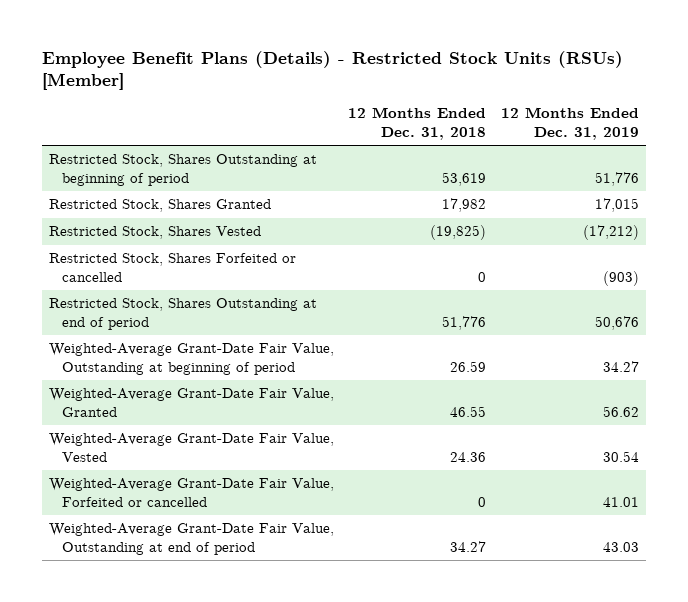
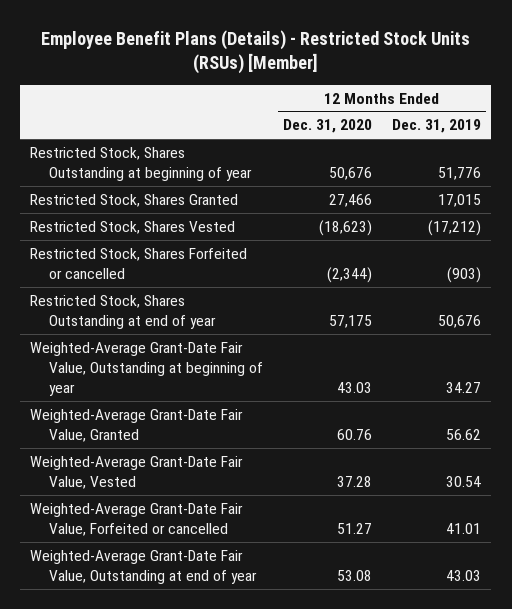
[348,107,487,140] 12 Months Ended Dec. 31, 2018 -> none
none -> [283,119,373,134] Dec. 31, 2020
[48,154,317,186] Restricted Stock, Shares Outstanding at beginning of period -> [30,146,253,182] Restricted Stock, Shares Outstanding at beginning of year
[48,298,317,330] Restricted Stock, Shares Outstanding at end of period -> [30,294,217,330] Restricted Stock, Shares Outstanding at end of year
[48,343,334,375] Weighted-Average Grant-Date Fair Value, Outstanding at beginning of period -> [30,341,264,397] Weighted-Average Grant-Date Fair Value, Outstanding at beginning of year
[48,523,334,555] Weighted-Average Grant-Date Fair Value, Outstanding at end of period -> [30,549,258,585] Weighted-Average Grant-Date Fair Value, Outstanding at end of year

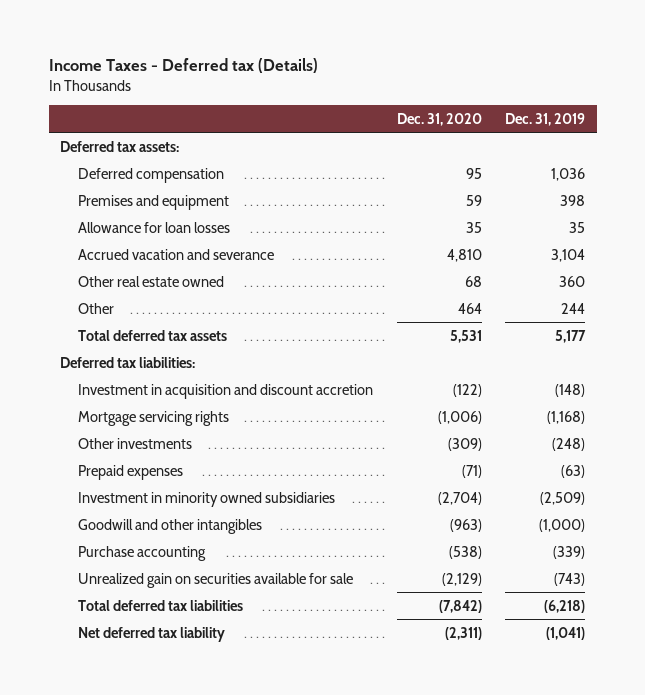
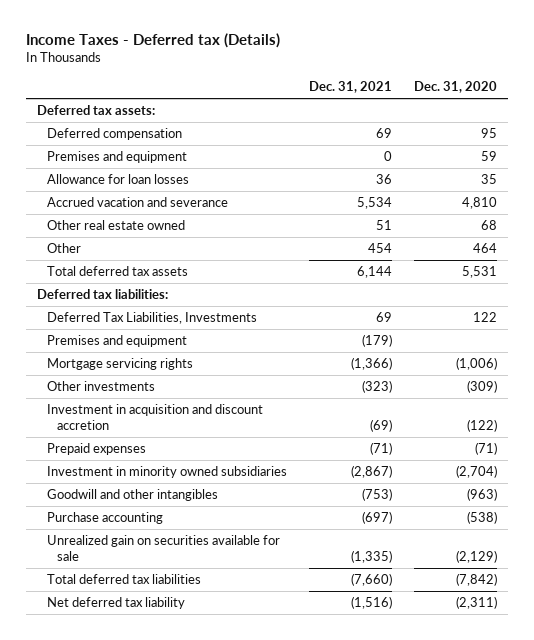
[505,112,586,126] Dec. 31, 2019 -> none
none -> [309,81,393,94] Dec. 31, 2021
none -> [46,312,257,325] Deferred Tax Liabilities, Investments
none -> [46,335,187,348] Premises and equipment
[78,383,374,399] Investment in acquisition and discount accretion -> [46,404,263,430] Investment in acquisition and discount accretion

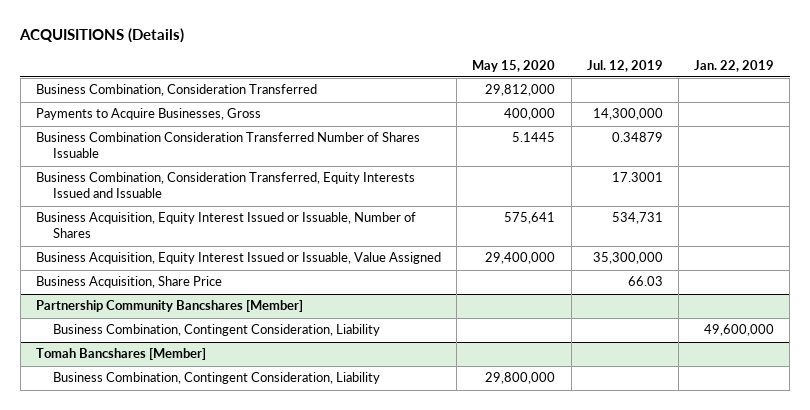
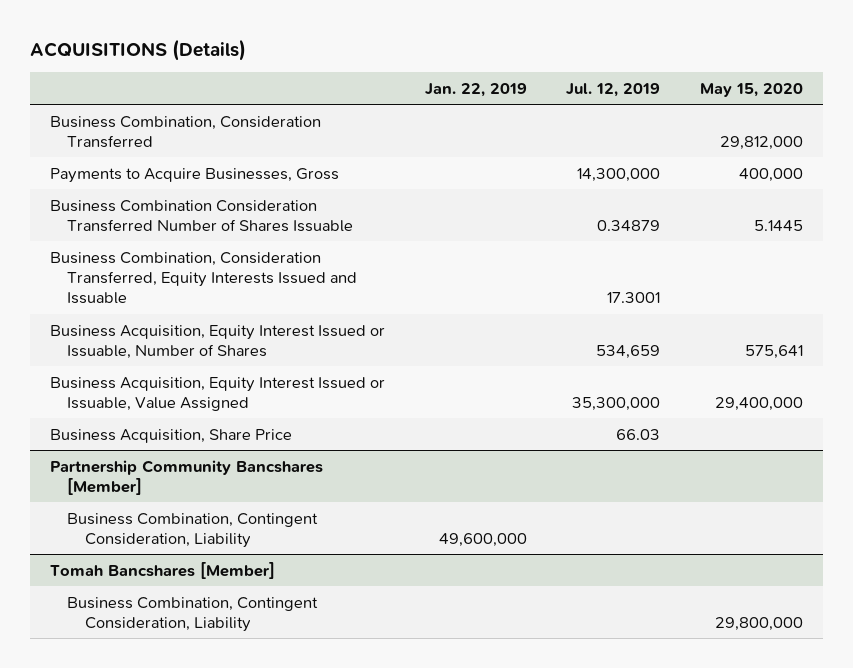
[611,212,663,225] 534,731 -> [596,344,661,359] 534,659

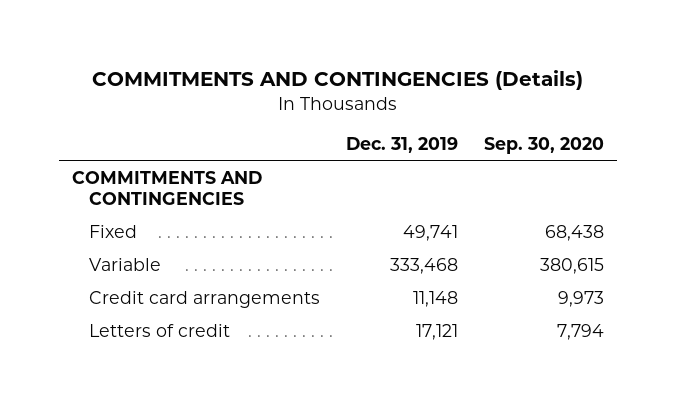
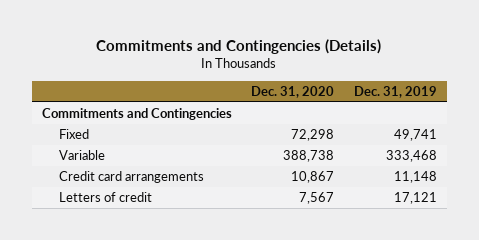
[91,69,583,90] COMMITMENTS AND CONTINGENCIES (Details) -> [96,39,382,55] Commitments and Contingencies (Details)
[483,136,604,154] Sep. 30, 2020 -> none
none -> [251,85,335,98] Dec. 31, 2020
[71,170,262,205] COMMITMENTS AND CONTINGENCIES -> [41,107,232,120] Commitments and Contingencies

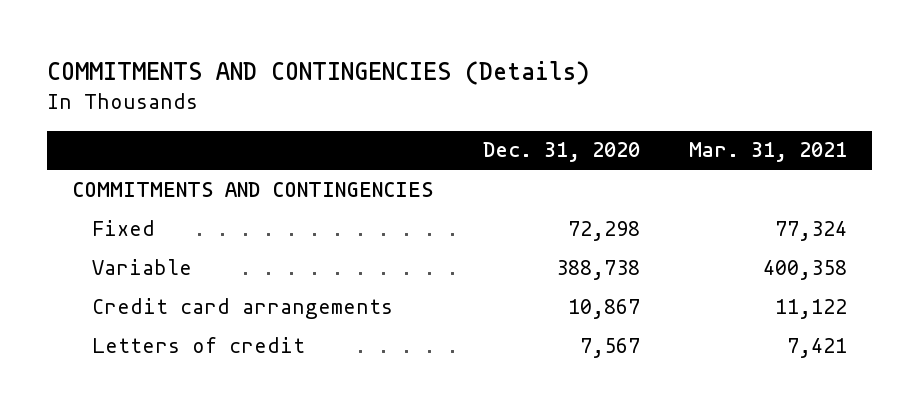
[96,39,382,55] Commitments and Contingencies (Details) -> [47,61,590,86] COMMITMENTS AND CONTINGENCIES (Details)
[354,85,438,98] Dec. 31, 2019 -> none
none -> [689,142,848,163] Mar. 31, 2021
[41,107,232,120] Commitments and Contingencies -> [72,181,434,197] COMMITMENTS AND CONTINGENCIES

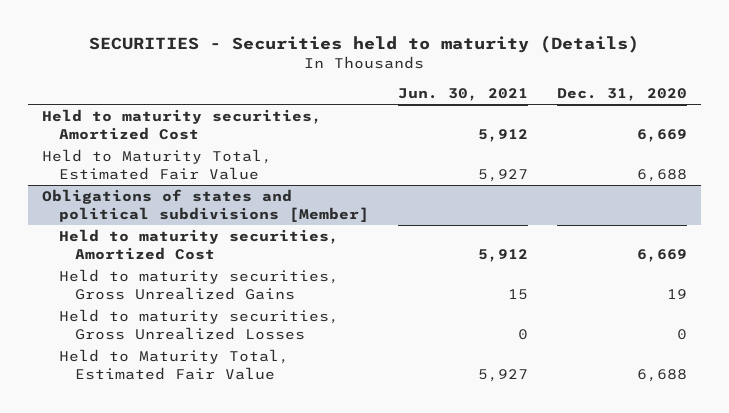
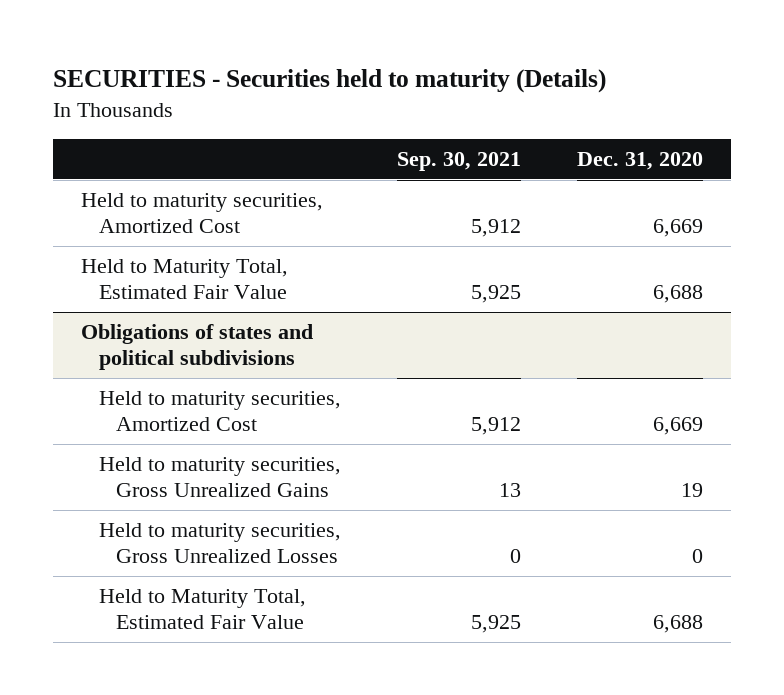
[397,87,528,101] Jun. 30, 2021 -> none
none -> [396,152,521,172] Sep. 30, 2021
[42,189,369,222] Obligations of states and political subdivisions [Member] -> [81,323,314,371] Obligations of states and political subdivisions

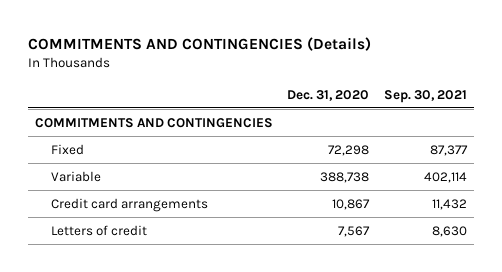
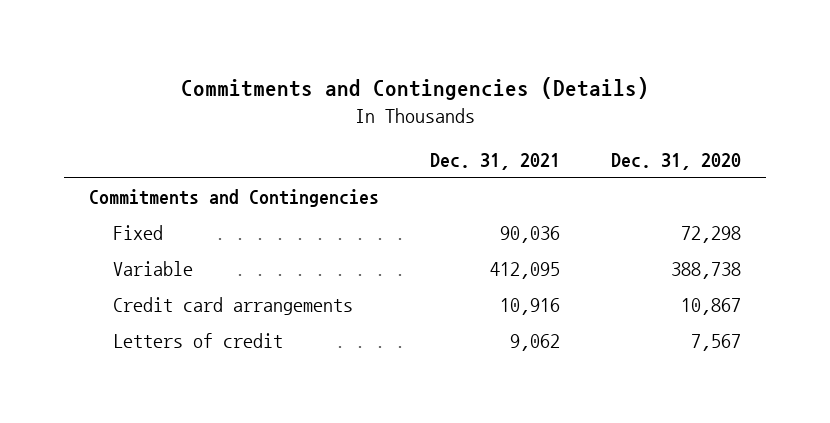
[27,37,371,52] COMMITMENTS AND CONTINGENCIES (Details) -> [180,76,649,100] Commitments and Contingencies (Details)
[383,89,467,103] Sep. 30, 2021 -> none
none -> [429,153,560,171] Dec. 31, 2021
[35,117,274,128] COMMITMENTS AND CONTINGENCIES -> [89,189,380,208] Commitments and Contingencies

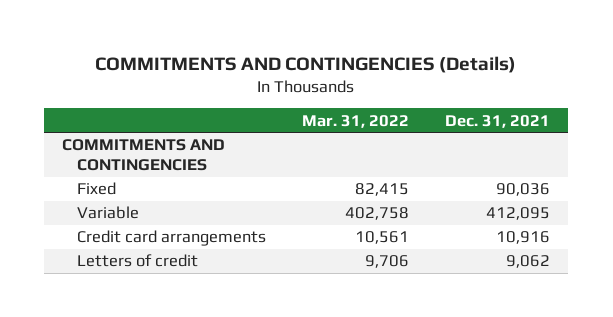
[180,76,649,100] Commitments and Contingencies (Details) -> [95,55,517,73] COMMITMENTS AND CONTINGENCIES (Details)
[610,153,741,171] Dec. 31, 2020 -> none
none -> [301,114,409,128] Mar. 31, 2022
[89,189,380,208] Commitments and Contingencies -> [62,139,226,172] COMMITMENTS AND CONTINGENCIES

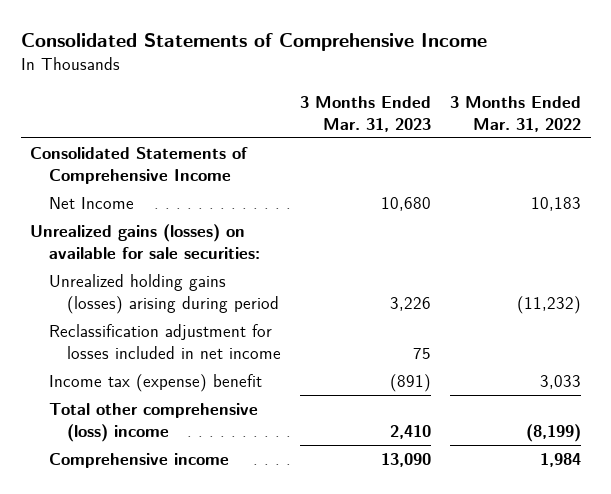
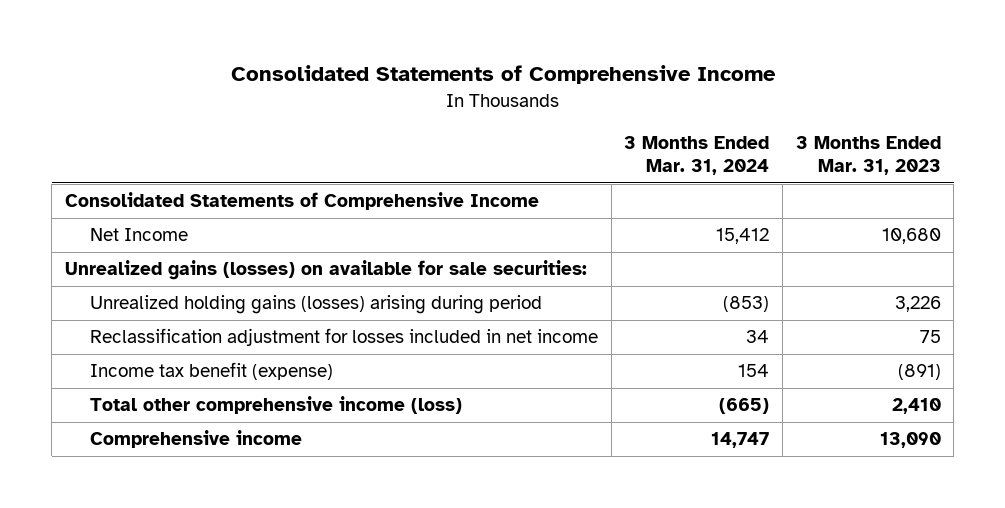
[450,95,582,132] 3 Months Ended Mar. 31, 2022 -> none
none -> [624,136,770,176] 3 Months Ended Mar. 31, 2024
[48,374,262,393] Income tax (expense) benefit -> [90,362,334,381] Income tax benefit (expense)
[48,403,258,443] Total other comprehensive (loss) income -> [90,396,463,415] Total other comprehensive income (loss)

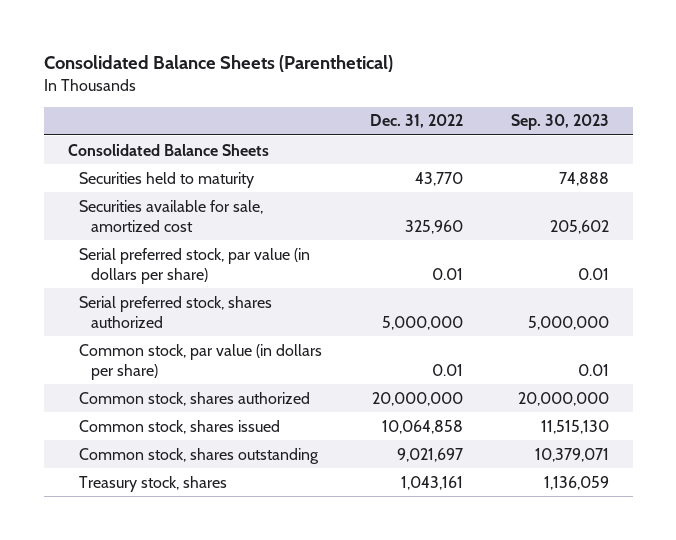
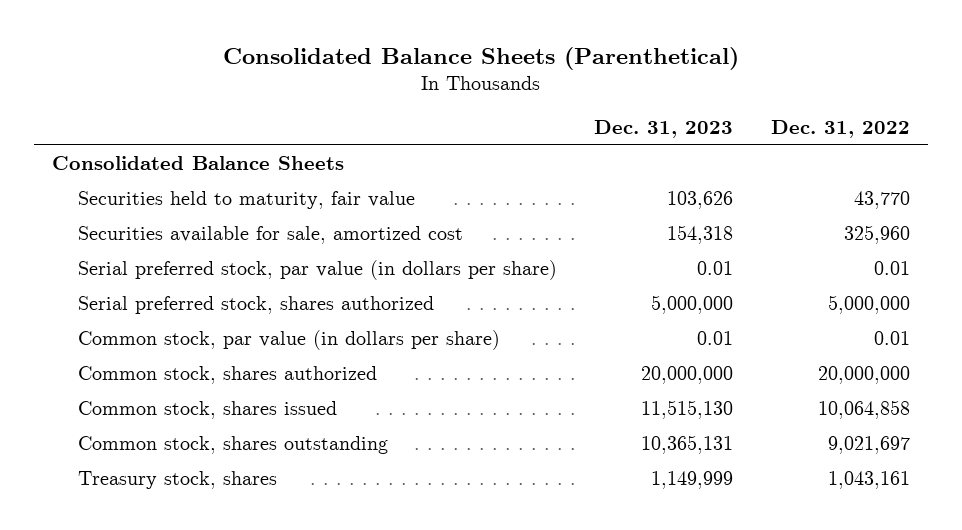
[510,114,609,131] Sep. 30, 2023 -> none
none -> [594,119,734,138] Dec. 31, 2023
[79,171,255,188] Securities held to maturity -> [77,191,415,210] Securities held to maturity, fair value

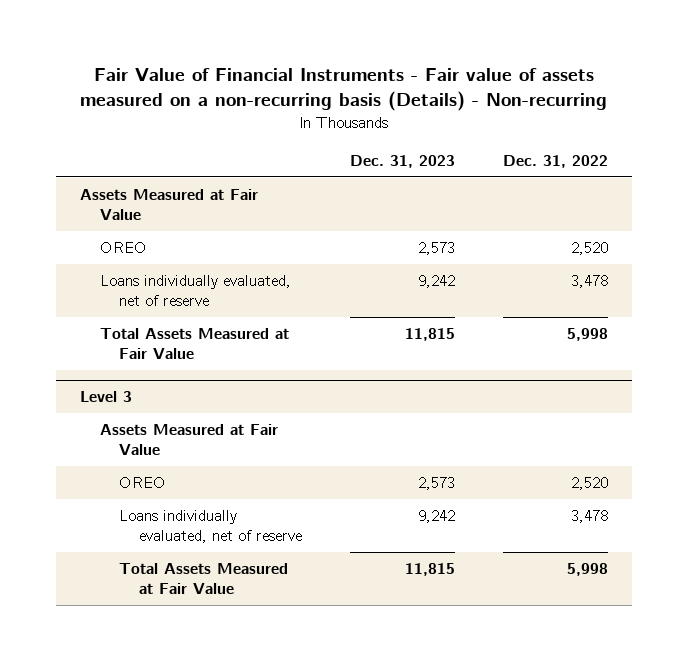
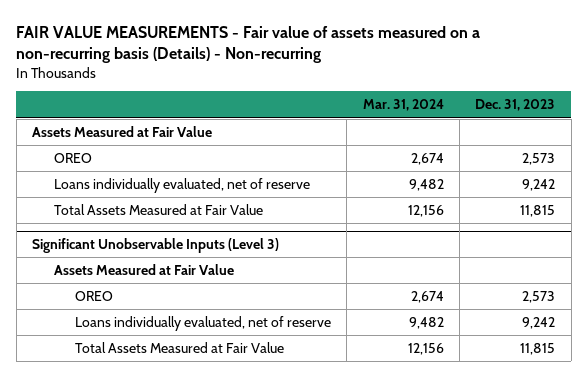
[80,68,608,112] Fair Value of Financial Instruments - Fair value of assets measured on a non-recurring basis (Details) - Non-recurring -> [16,25,481,64] FAIR VALUE MEASUREMENTS - Fair value of assets measured on a non-recurring basis (Details) - Non-recurring
[503,154,609,168] Dec. 31, 2022 -> none
none -> [362,99,444,112] Mar. 31, 2024
[80,391,133,403] Level 3 -> [31,237,279,253] Significant Unobservable Inputs (Level 3)

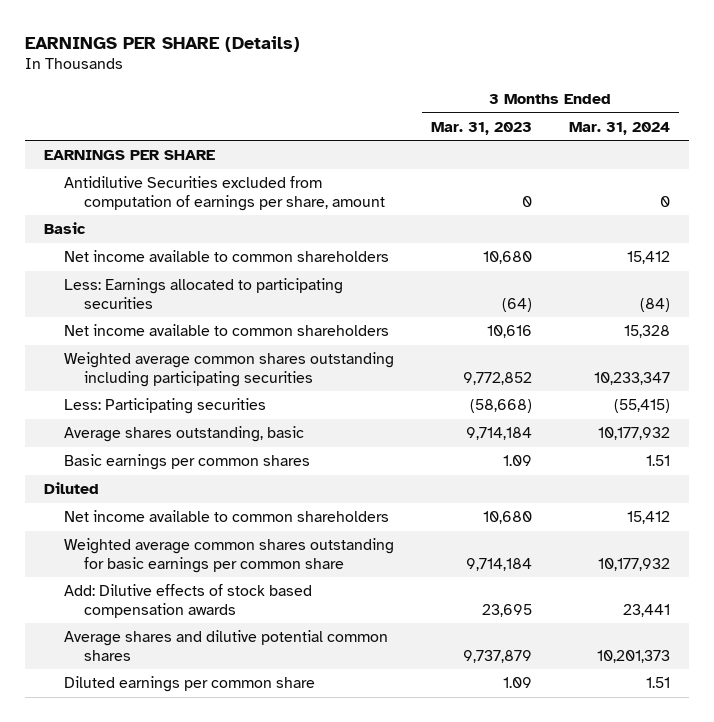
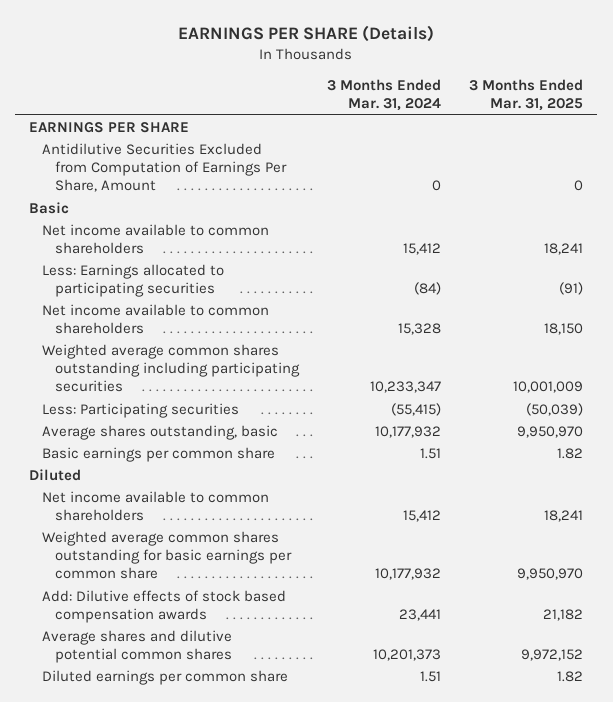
[430,121,532,135] Mar. 31, 2023 -> none
none -> [469,79,584,112] 3 Months Ended Mar. 31, 2025
[63,176,385,211] Antidilutive Securities excluded from computation of earnings per share, amount -> [42,142,288,193] Antidilutive Securities Excluded from Computation of Earnings Per Share, Amount
[63,454,310,471] Basic earnings per common shares -> [42,446,276,462] Basic earnings per common share

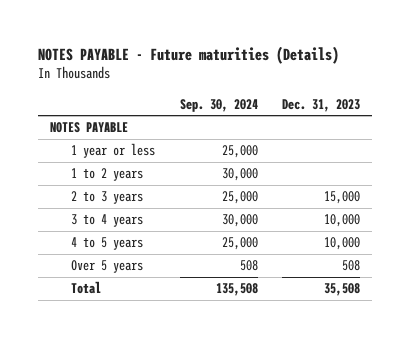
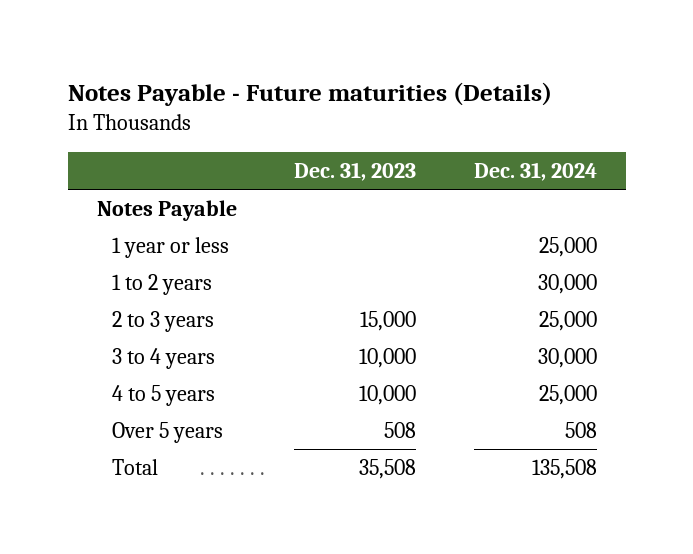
[38,45,340,64] NOTES PAYABLE - Future maturities (Details) -> [67,82,552,107] Notes Payable - Future maturities (Details)
[179,98,258,112] Sep. 30, 2024 -> none
none -> [473,161,597,181] Dec. 31, 2024
[50,122,129,134] NOTES PAYABLE -> [96,199,237,221] Notes Payable

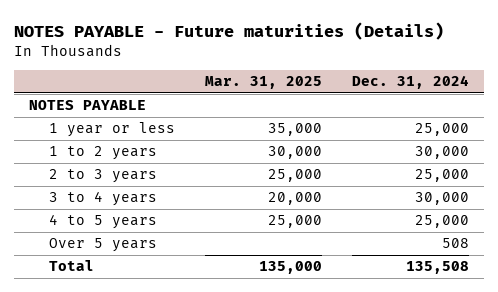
[67,82,552,107] Notes Payable - Future maturities (Details) -> [14,21,445,40] NOTES PAYABLE - Future maturities (Details)
[294,161,417,181] Dec. 31, 2023 -> none
none -> [205,76,323,90] Mar. 31, 2025
[96,199,237,221] Notes Payable -> [29,100,147,111] NOTES PAYABLE

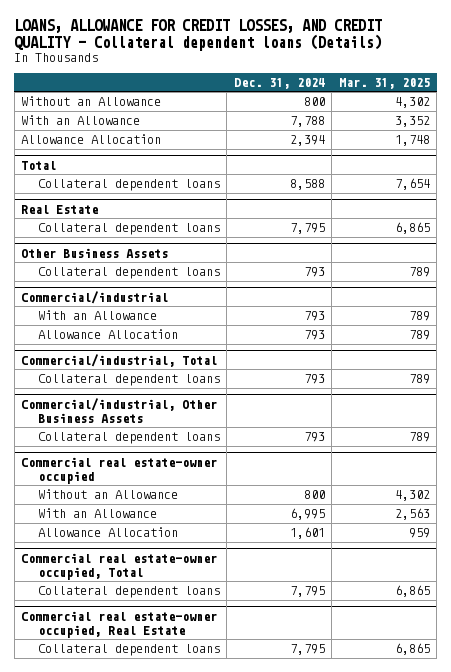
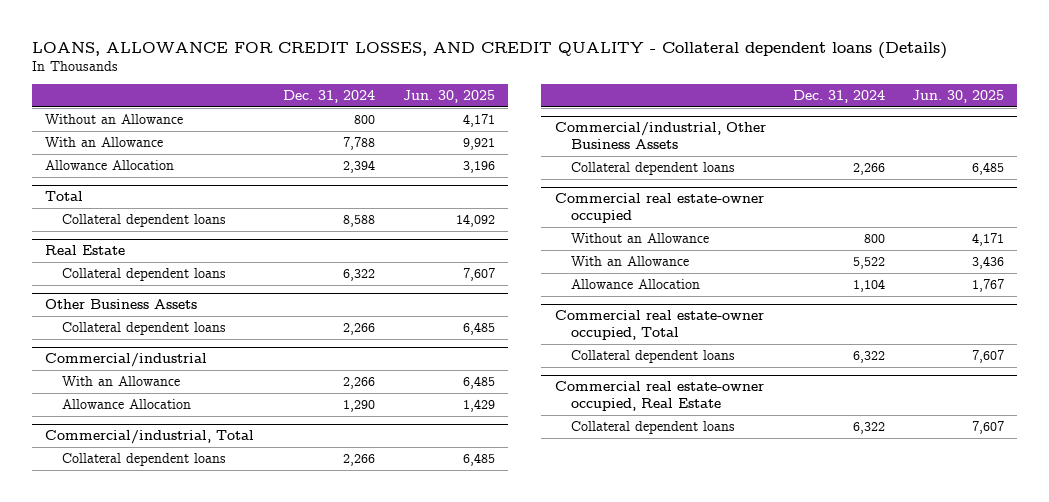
[338,77,430,89] Mar. 31, 2025 -> none
none -> [402,89,495,103] Jun. 30, 2025
[289,223,325,235] 7,795 -> [343,269,376,282] 6,322
[303,267,325,278] 793 -> [343,323,376,336] 2,266
[303,311,325,322] 793 -> [343,377,376,390] 2,266
[303,330,325,341] 793 -> [343,400,376,413] 1,290
[303,374,325,385] 793 -> [343,454,376,467] 2,266
[303,432,325,443] 793 -> [852,163,885,176] 2,266
[289,508,325,521] 6,995 -> [852,257,885,270] 5,522
[289,527,325,540] 1,601 -> [852,279,885,293] 1,104
[289,586,325,598] 7,795 -> [852,351,885,364] 6,322
[289,644,325,656] 7,795 -> [852,422,885,435] 6,322

